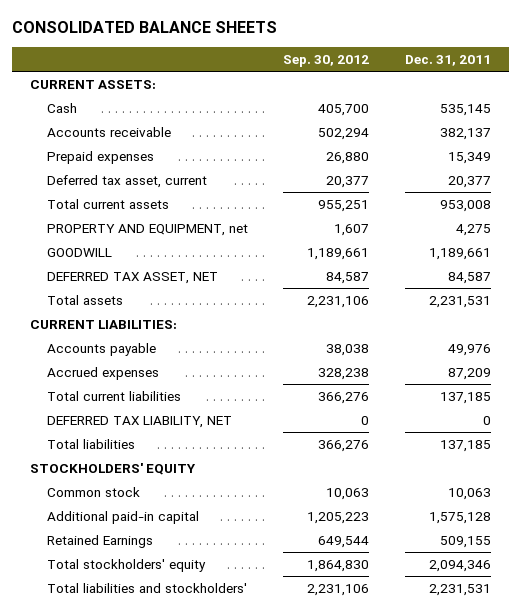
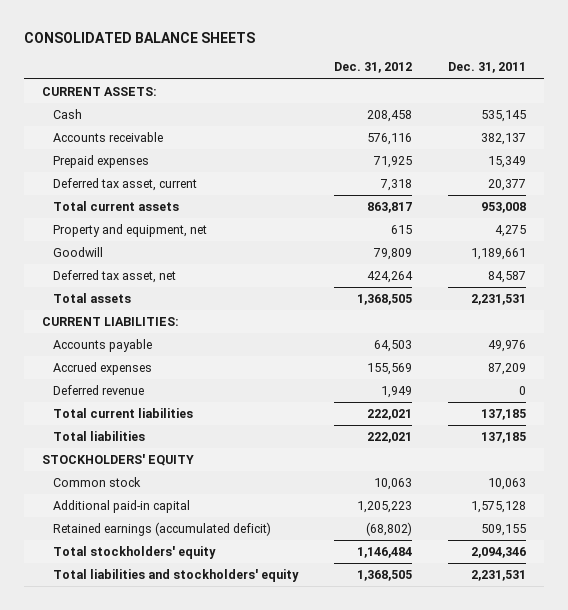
[283,55,370,68] Sep. 30, 2012 -> none
none -> [333,62,412,74] Dec. 31, 2012
[46,223,248,236] PROPERTY AND EQUIPMENT, net -> [52,224,207,238] Property and equipment, net
[46,247,112,257] GOODWILL -> [52,247,103,258] Goodwill
[46,271,218,284] DEFERRED TAX ASSET, NET -> [52,270,176,284] Deferred tax asset, net
none -> [52,385,144,396] Deferred revenue
[46,415,232,428] DEFERRED TAX LIABILITY, NET -> none
[46,534,153,548] Retained Earnings -> [52,522,271,537] Retained earnings (accumulated deficit)
[46,582,247,593] Total liabilities and stockholders' -> [52,569,299,583] Total liabilities and stockholders' equity

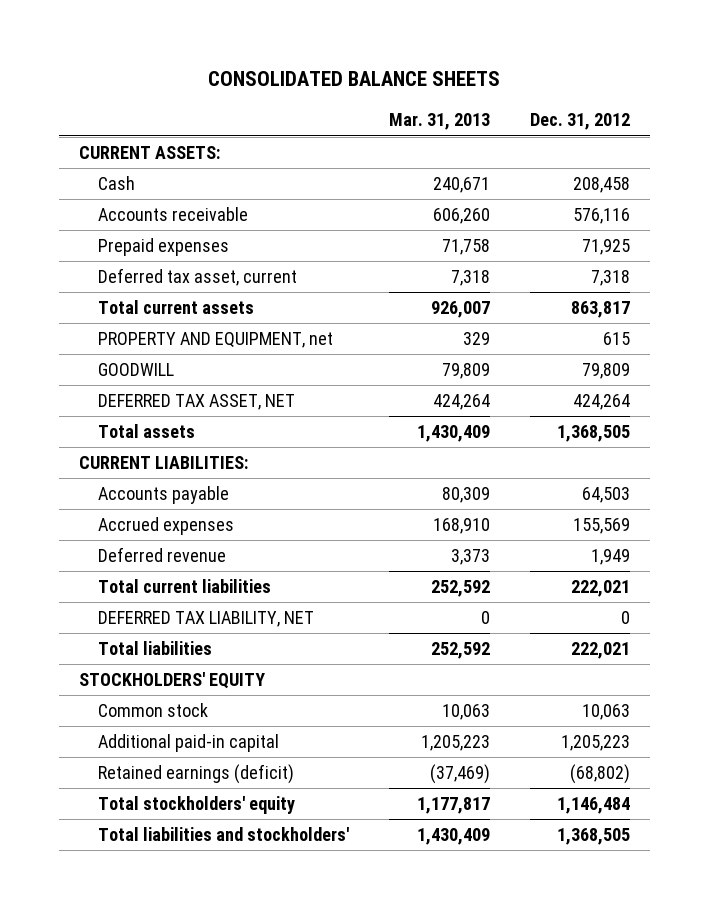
[448,62,527,74] Dec. 31, 2011 -> none
none -> [389,113,491,131] Mar. 31, 2013
[52,224,207,238] Property and equipment, net -> [98,331,334,348] PROPERTY AND EQUIPMENT, net
[52,247,103,258] Goodwill -> [98,362,175,376] GOODWILL
[52,270,176,284] Deferred tax asset, net -> [98,393,296,410] DEFERRED TAX ASSET, NET
none -> [98,610,315,627] DEFERRED TAX LIABILITY, NET
[52,522,271,537] Retained earnings (accumulated deficit) -> [98,763,295,784] Retained earnings (deficit)
[52,569,299,583] Total liabilities and stockholders' equity -> [98,826,350,841] Total liabilities and stockholders'

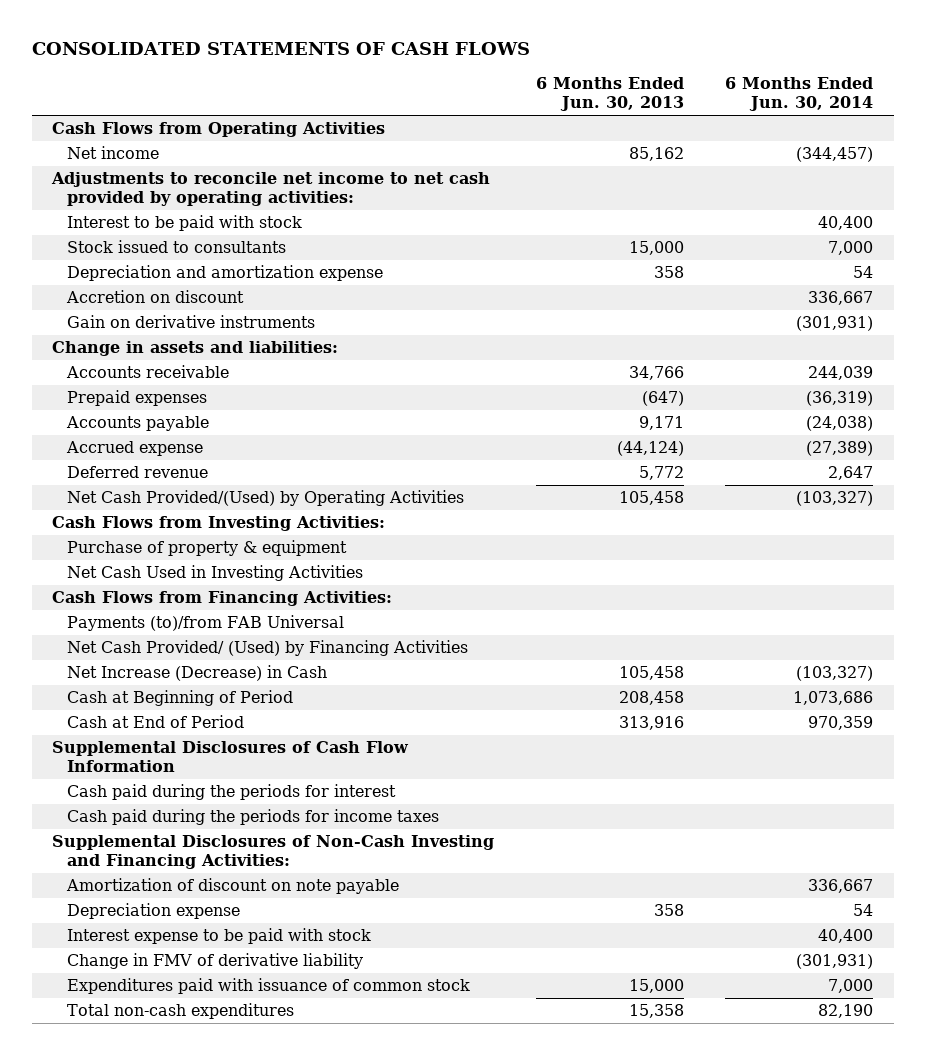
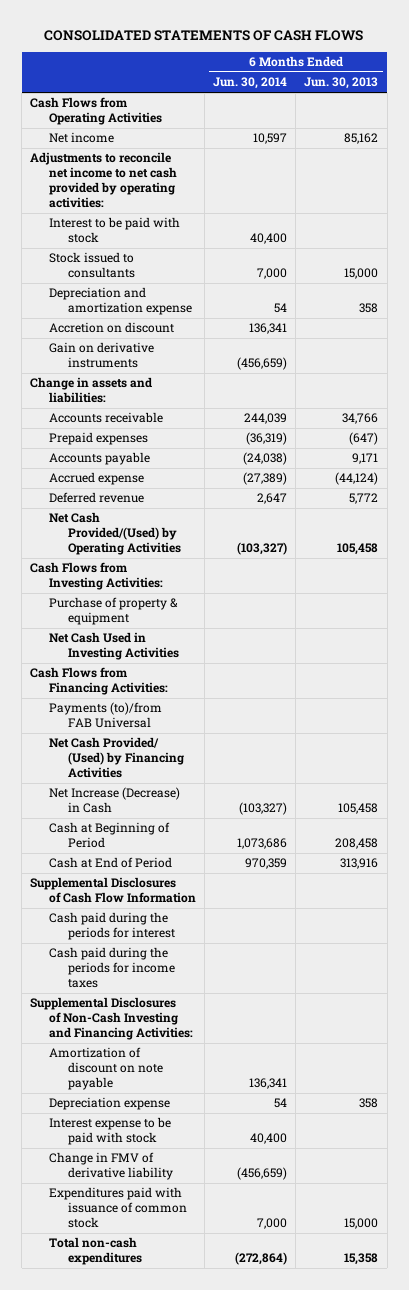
[796,147,874,163] (344,457) -> [253,133,288,145] 10,597
[808,291,874,306] 336,667 -> [249,323,288,335] 136,341
[796,316,874,332] (301,931) -> [237,357,288,371] (456,659)
[808,879,874,894] 336,667 -> [249,1078,288,1090] 136,341
[796,954,874,970] (301,931) -> [237,1167,288,1181] (456,659)
[818,1004,874,1019] 82,190 -> [235,1252,288,1266] (272,864)

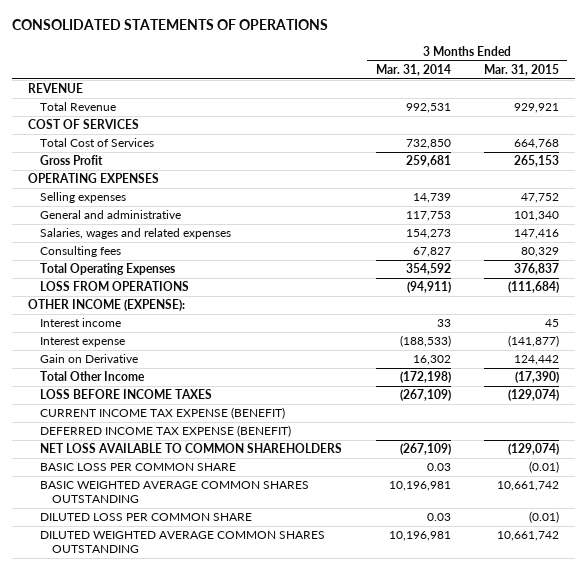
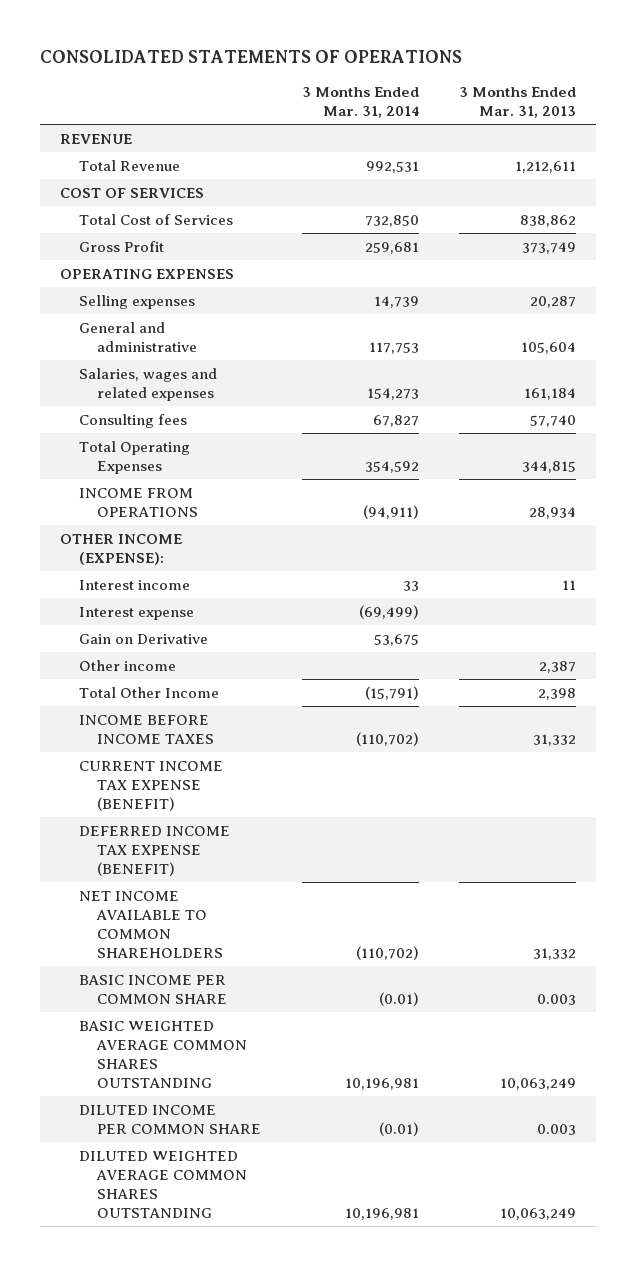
[483,63,559,76] Mar. 31, 2015 -> none
none -> [458,86,576,118] 3 Months Ended Mar. 31, 2013
[40,281,190,292] LOSS FROM OPERATIONS -> [78,487,199,517] INCOME FROM OPERATIONS
[399,335,451,348] (188,533) -> [358,604,419,619] (69,499)
[412,355,451,366] 16,302 -> [373,633,419,646] 53,675
none -> [78,659,176,671] Other income
[399,371,451,384] (172,198) -> [364,685,419,700] (15,791)
[40,389,213,400] LOSS BEFORE INCOME TAXES -> [78,714,215,744] INCOME BEFORE INCOME TAXES
[399,389,451,402] (267,109) -> [355,731,419,746] (110,702)
[40,443,343,454] NET LOSS AVAILABLE TO COMMON SHAREHOLDERS -> [78,890,224,958] NET INCOME AVAILABLE TO COMMON SHAREHOLDERS
[399,443,451,456] (267,109) -> [355,945,419,960] (110,702)
[40,463,237,472] BASIC LOSS PER COMMON SHARE -> [78,974,228,1004] BASIC INCOME PER COMMON SHARE
[426,463,451,472] 0.03 -> [378,991,419,1006] (0.01)
[40,513,253,522] DILUTED LOSS PER COMMON SHARE -> [78,1104,262,1134] DILUTED INCOME PER COMMON SHARE
[426,513,451,522] 0.03 -> [378,1121,419,1136] (0.01)

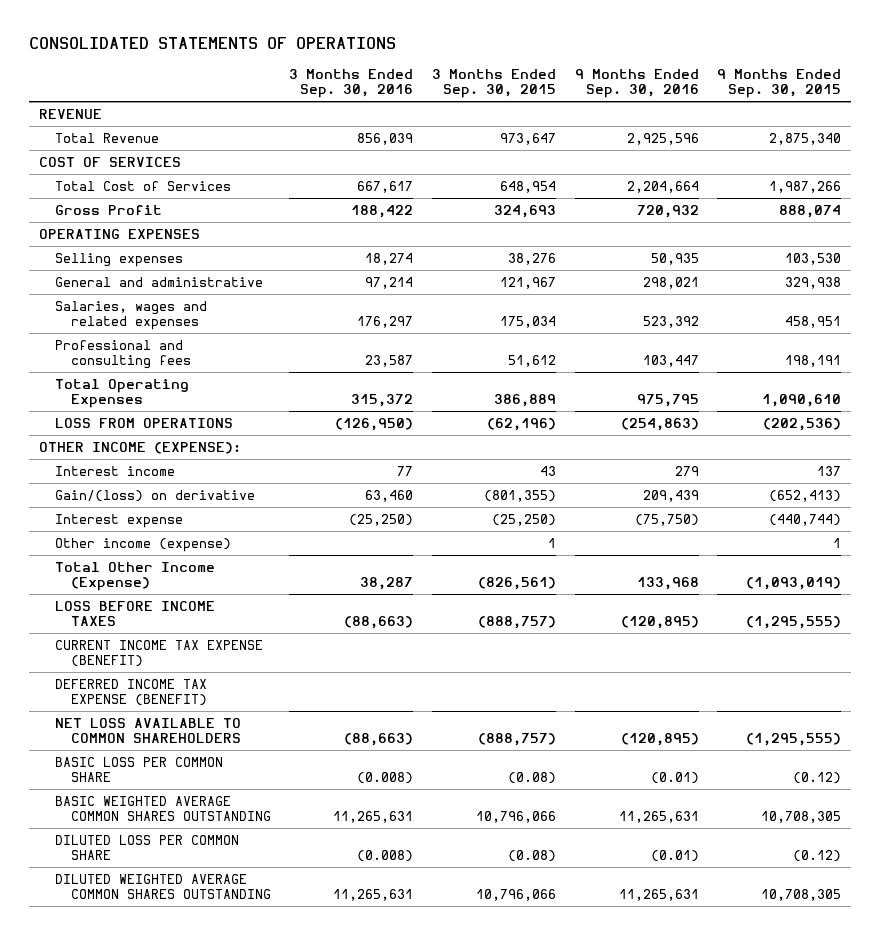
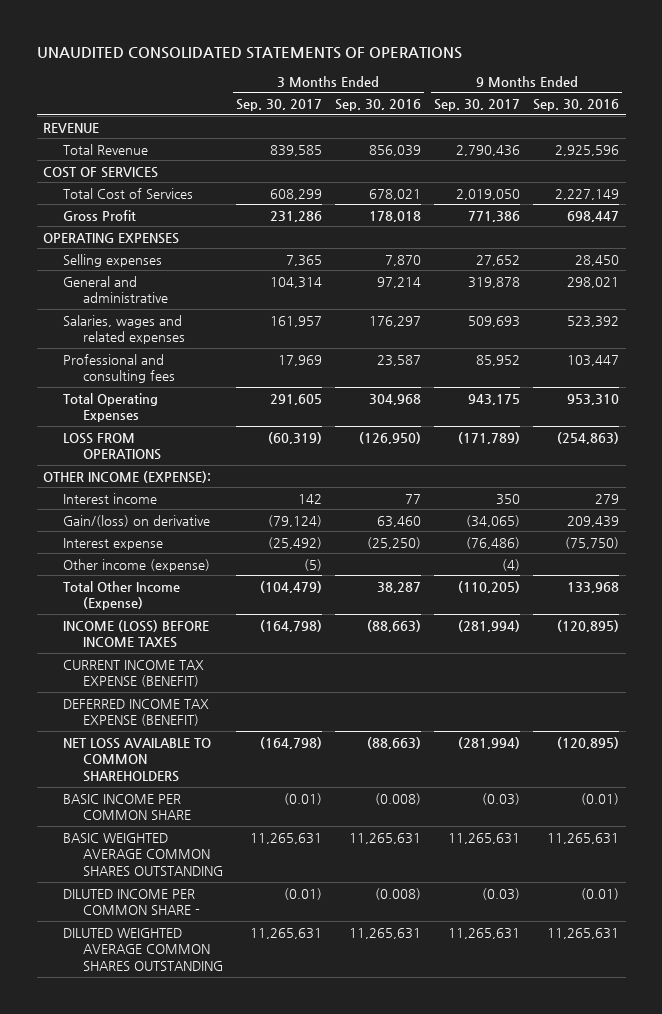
[29,37,397,50] CONSOLIDATED STATEMENTS OF OPERATIONS -> [36,47,462,60] UNAUDITED CONSOLIDATED STATEMENTS OF OPERATIONS
[431,69,556,99] 3 Months Ended Sep. 30, 2015 -> none
[717,69,842,99] 9 Months Ended Sep. 30, 2015 -> none
none -> [235,99,322,112] Sep. 30, 2017
none -> [434,99,521,112] Sep. 30, 2017
[357,181,414,194] 667,617 -> [368,188,421,200] 678,021
[626,181,699,194] 2,204,664 -> [555,188,620,200] 2,227,149
[351,205,414,219] 188,422 -> [368,210,421,222] 178,018
[636,205,699,219] 720,932 -> [567,210,620,222] 698,447
[365,253,414,266] 18,274 -> [384,254,421,266] 7,870
[650,253,699,266] 50,935 -> [575,254,620,266] 28,450
[351,393,414,407] 315,372 -> [368,393,421,405] 304,968
[636,393,699,407] 975,795 -> [567,393,620,405] 953,310
[54,601,215,626] LOSS BEFORE INCOME TAXES -> [63,619,210,649] INCOME (LOSS) BEFORE INCOME TAXES
[54,757,223,782] BASIC LOSS PER COMMON SHARE -> [63,793,191,821] BASIC INCOME PER COMMON SHARE
[54,835,239,860] DILUTED LOSS PER COMMON SHARE -> [63,888,200,916] DILUTED INCOME PER COMMON SHARE -

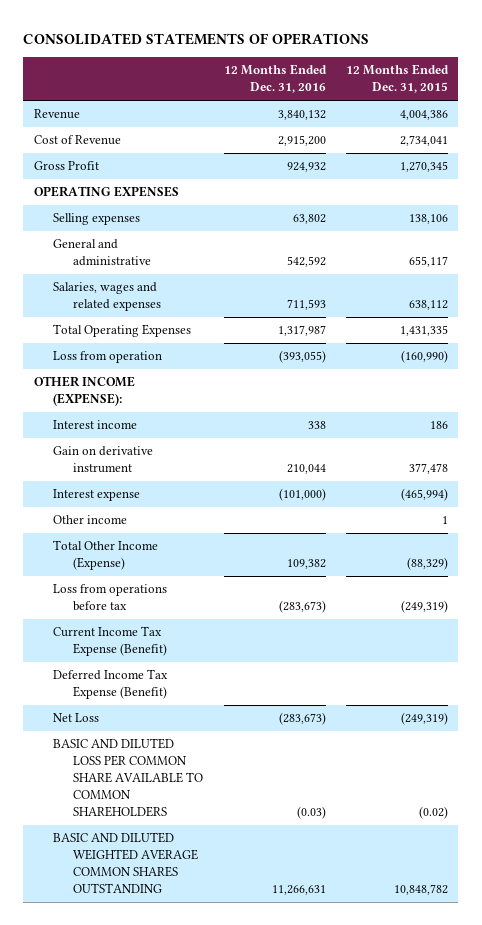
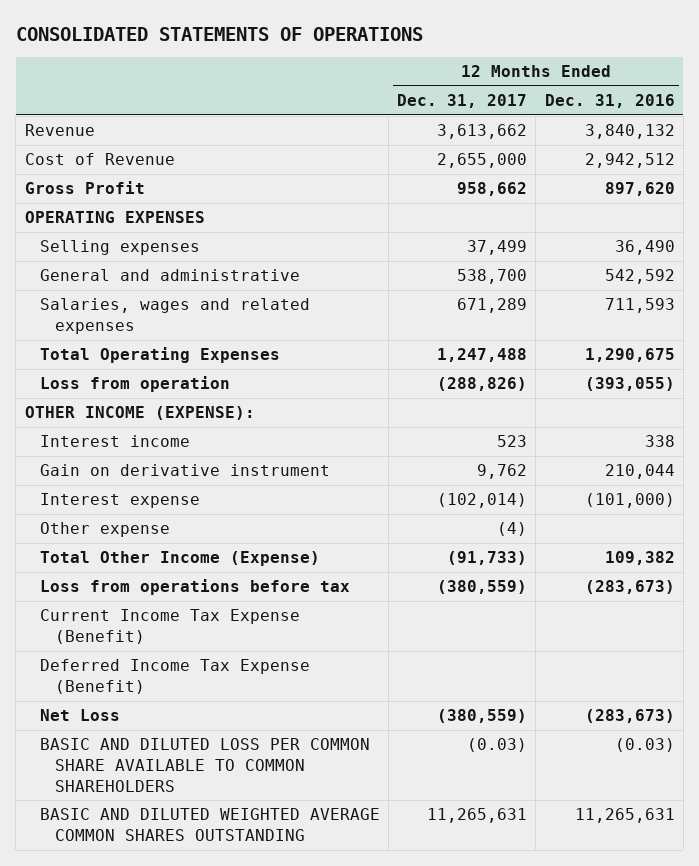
[346,64,450,94] 12 Months Ended Dec. 31, 2015 -> none
none -> [397,94,528,109] Dec. 31, 2017
[277,135,326,147] 2,915,200 -> [584,153,675,169] 2,942,512
[286,162,326,173] 924,932 -> [604,182,675,197] 897,620
[292,214,326,225] 63,802 -> [614,240,675,256] 36,490
[277,325,326,337] 1,317,987 -> [584,348,675,363] 1,290,675
[53,515,128,525] Other income -> [39,522,170,538] Other expense
[271,885,326,896] 11,266,631 -> [574,808,675,824] 11,265,631

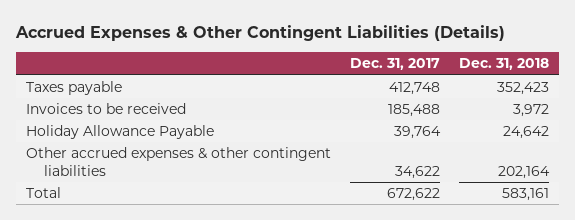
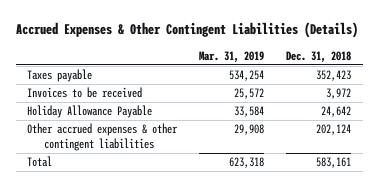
[350,58,441,71] Dec. 31, 2017 -> none
none -> [199,50,265,63] Mar. 31, 2019
[498,165,551,179] 202,164 -> [316,124,352,136] 202,124

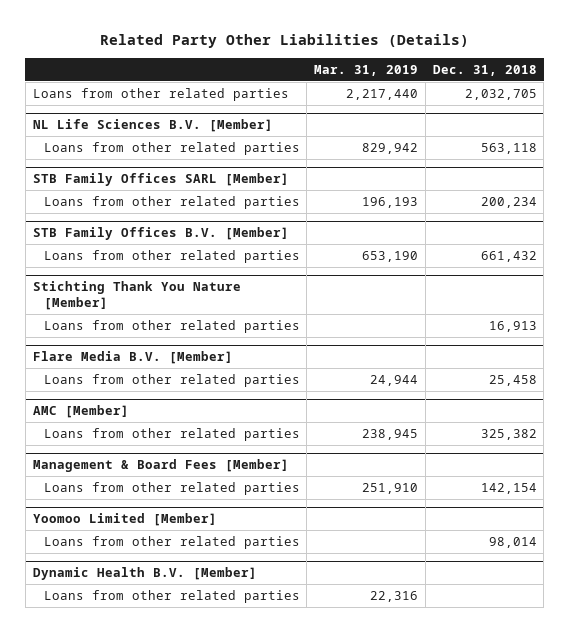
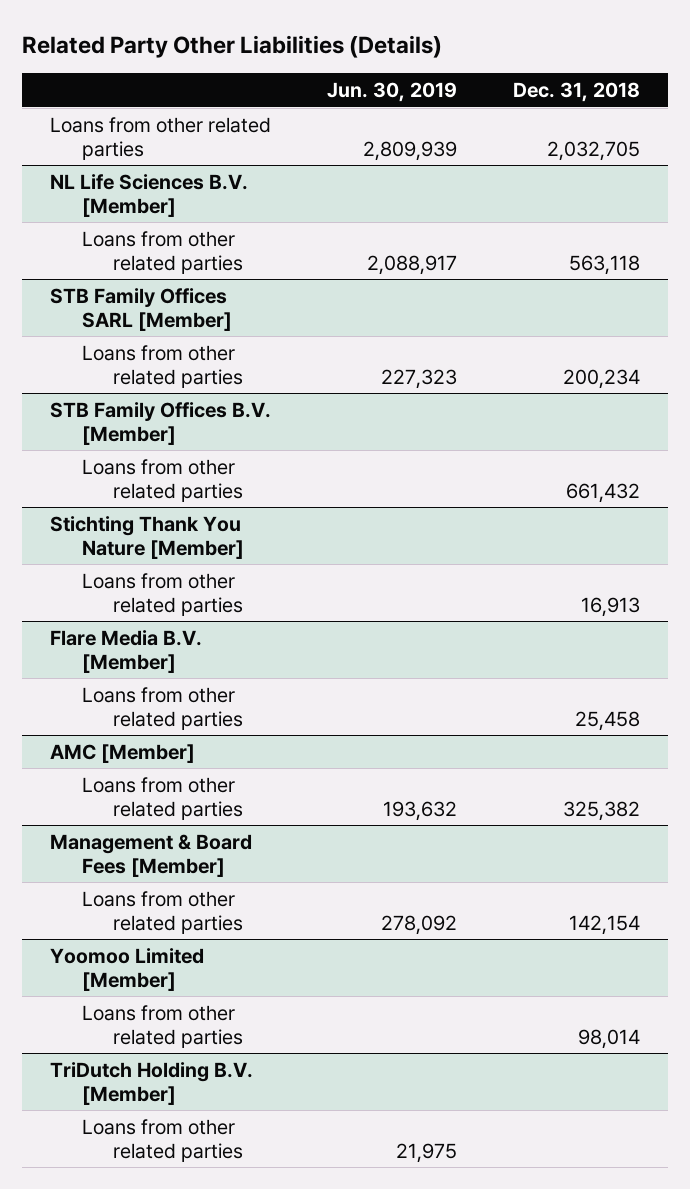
[314,64,419,76] Mar. 31, 2019 -> none
none -> [327,82,458,103] Jun. 30, 2019
[32,567,257,581] Dynamic Health B.V. [Member] -> [49,1061,253,1105] TriDutch Holding B.V. [Member]

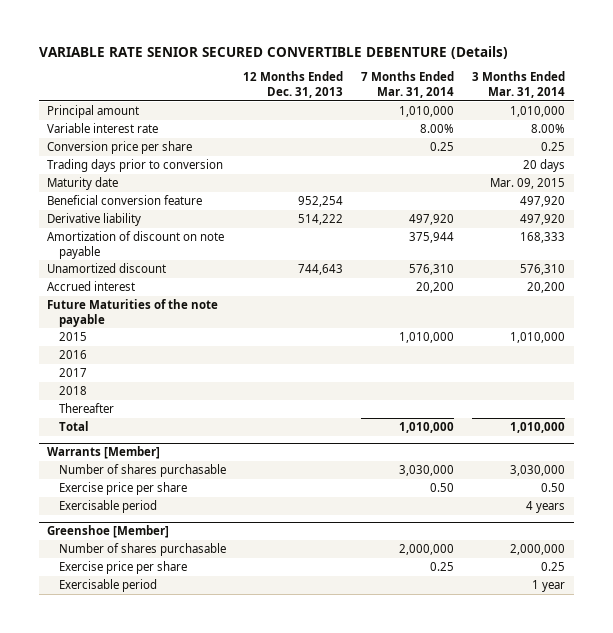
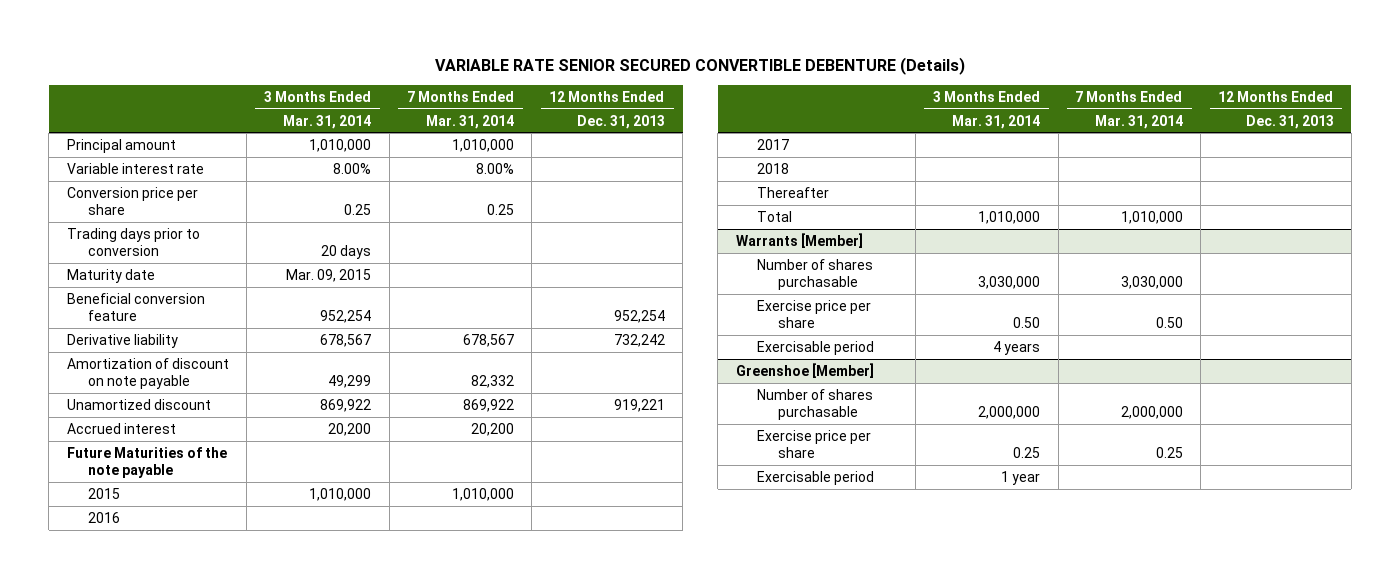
[520,196,566,208] 497,920 -> [320,310,372,324] 952,254
[298,214,344,226] 514,222 -> [613,333,665,347] 732,242
[409,214,455,226] 497,920 -> [463,333,515,347] 678,567
[520,214,566,226] 497,920 -> [320,333,372,347] 678,567
[409,232,455,244] 375,944 -> [471,375,515,389] 82,332
[520,232,566,244] 168,333 -> [328,375,372,389] 49,299
[298,264,344,276] 744,643 -> [613,398,665,412] 919,221
[409,264,455,276] 576,310 -> [463,398,515,412] 869,922
[520,264,566,276] 576,310 -> [320,398,372,412] 869,922

